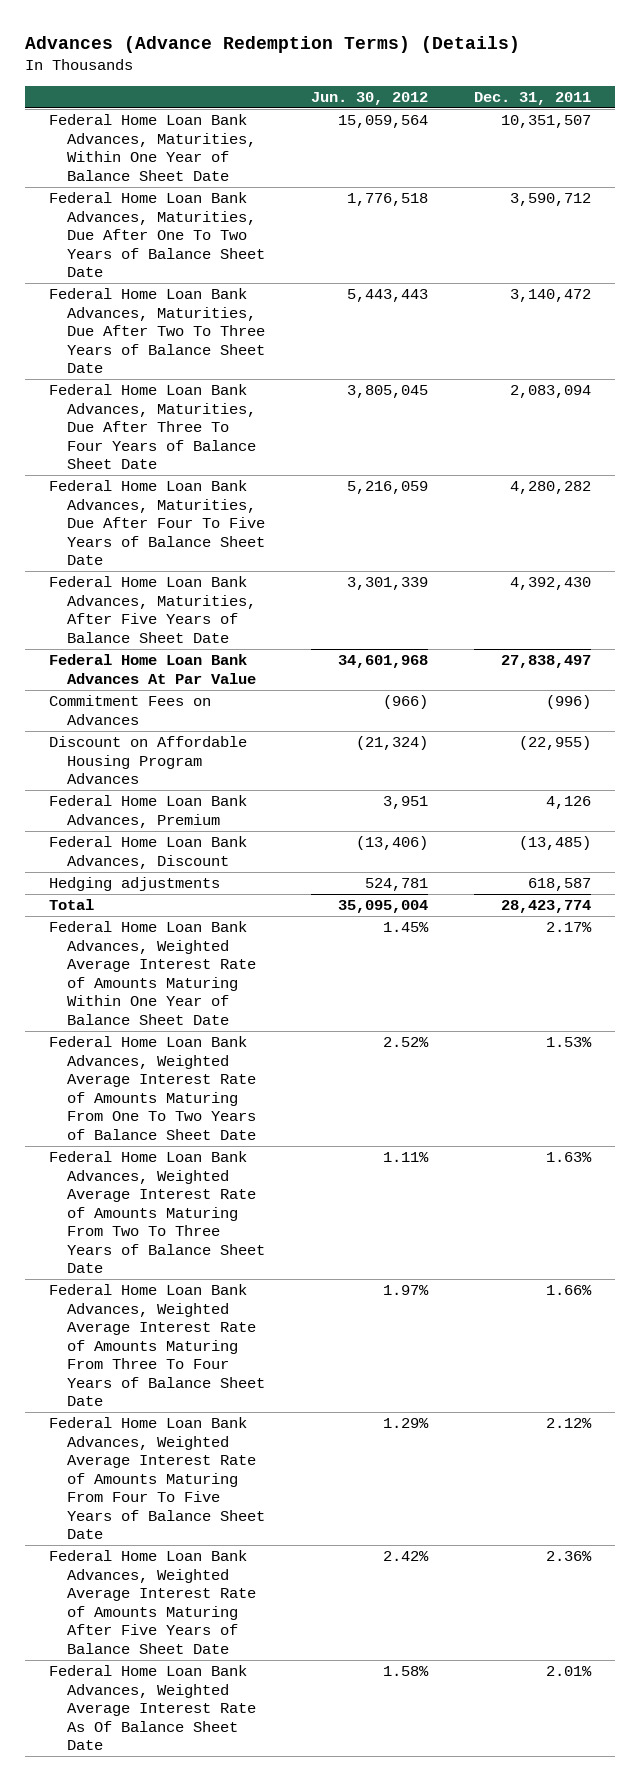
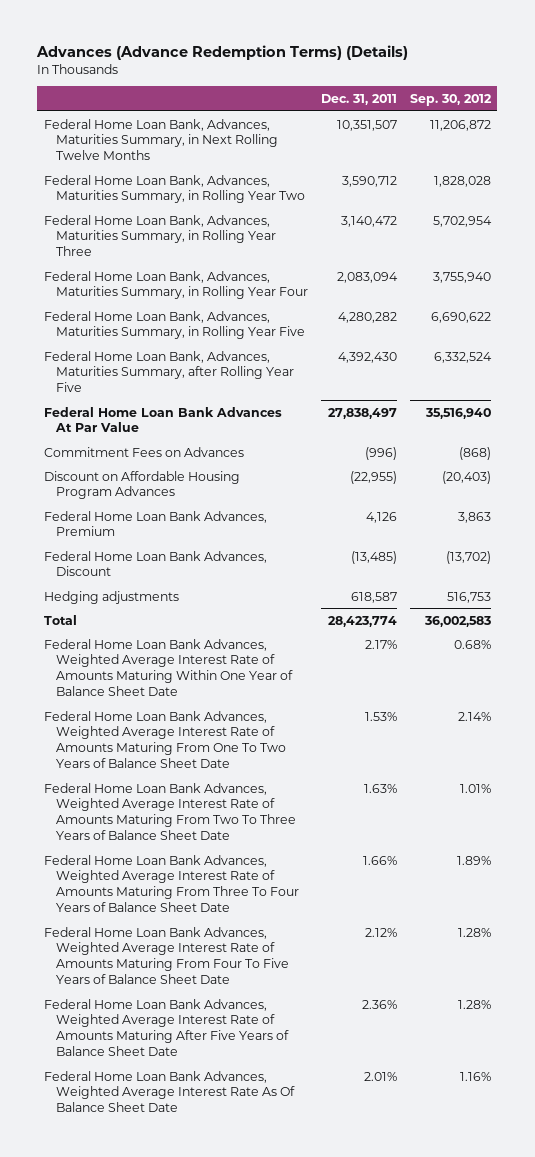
[311,91,429,105] Jun. 30, 2012 -> none
none -> [409,93,492,106] Sep. 30, 2012
[48,114,257,181] Federal Home Loan Bank Advances, Maturities, Within One Year of Balance Sheet Date -> [43,118,278,161] Federal Home Loan Bank, Advances, Maturities Summary, in Next Rolling Twelve Months
[48,192,266,278] Federal Home Loan Bank Advances, Maturities, Due After One To Two Years of Balance Sheet Date -> [43,174,305,204] Federal Home Loan Bank, Advances, Maturities Summary, in Rolling Year Two
[48,288,266,374] Federal Home Loan Bank Advances, Maturities, Due After Two To Three Years of Balance Sheet Date -> [43,214,276,257] Federal Home Loan Bank, Advances, Maturities Summary, in Rolling Year Three
[48,384,257,470] Federal Home Loan Bank Advances, Maturities, Due After Three To Four Years of Balance Sheet Date -> [43,270,308,300] Federal Home Loan Bank, Advances, Maturities Summary, in Rolling Year Four
[48,480,266,566] Federal Home Loan Bank Advances, Maturities, Due After Four To Five Years of Balance Sheet Date -> [43,310,305,340] Federal Home Loan Bank, Advances, Maturities Summary, in Rolling Year Five
[48,576,257,643] Federal Home Loan Bank Advances, Maturities, After Five Years of Balance Sheet Date -> [43,350,294,393] Federal Home Loan Bank, Advances, Maturities Summary, after Rolling Year Five

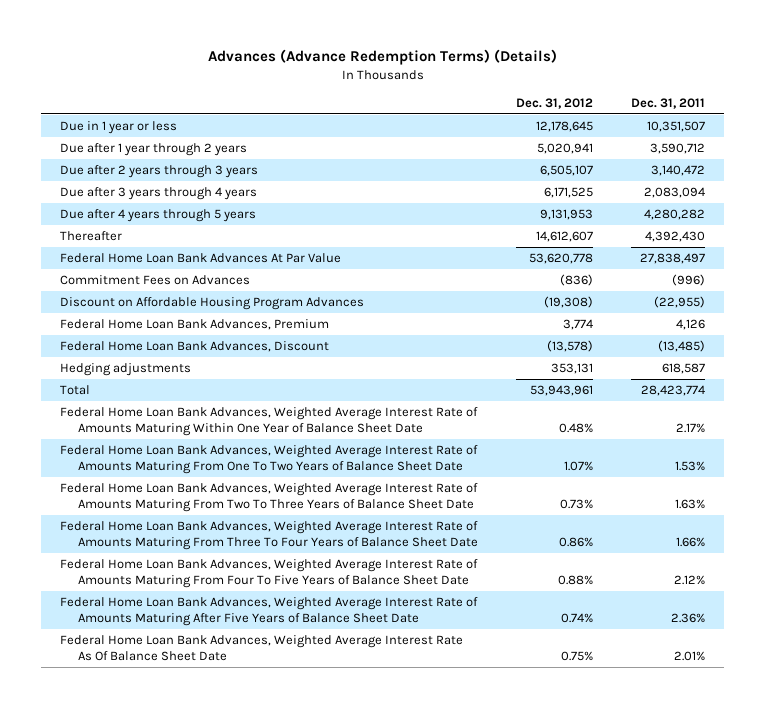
[409,93,492,106] Sep. 30, 2012 -> none
none -> [516,97,594,109] Dec. 31, 2012
[43,118,278,161] Federal Home Loan Bank, Advances, Maturities Summary, in Next Rolling Twelve Months -> [59,121,177,135] Due in 1 year or less
[43,174,305,204] Federal Home Loan Bank, Advances, Maturities Summary, in Rolling Year Two -> [59,143,247,157] Due after 1 year through 2 years
[43,214,276,257] Federal Home Loan Bank, Advances, Maturities Summary, in Rolling Year Three -> [59,165,258,179] Due after 2 years through 3 years
[43,270,308,300] Federal Home Loan Bank, Advances, Maturities Summary, in Rolling Year Four -> [59,187,257,201] Due after 3 years through 4 years
[43,310,305,340] Federal Home Loan Bank, Advances, Maturities Summary, in Rolling Year Five -> [59,209,256,223] Due after 4 years through 5 years
[43,350,294,393] Federal Home Loan Bank, Advances, Maturities Summary, after Rolling Year Five -> [59,231,122,242] Thereafter

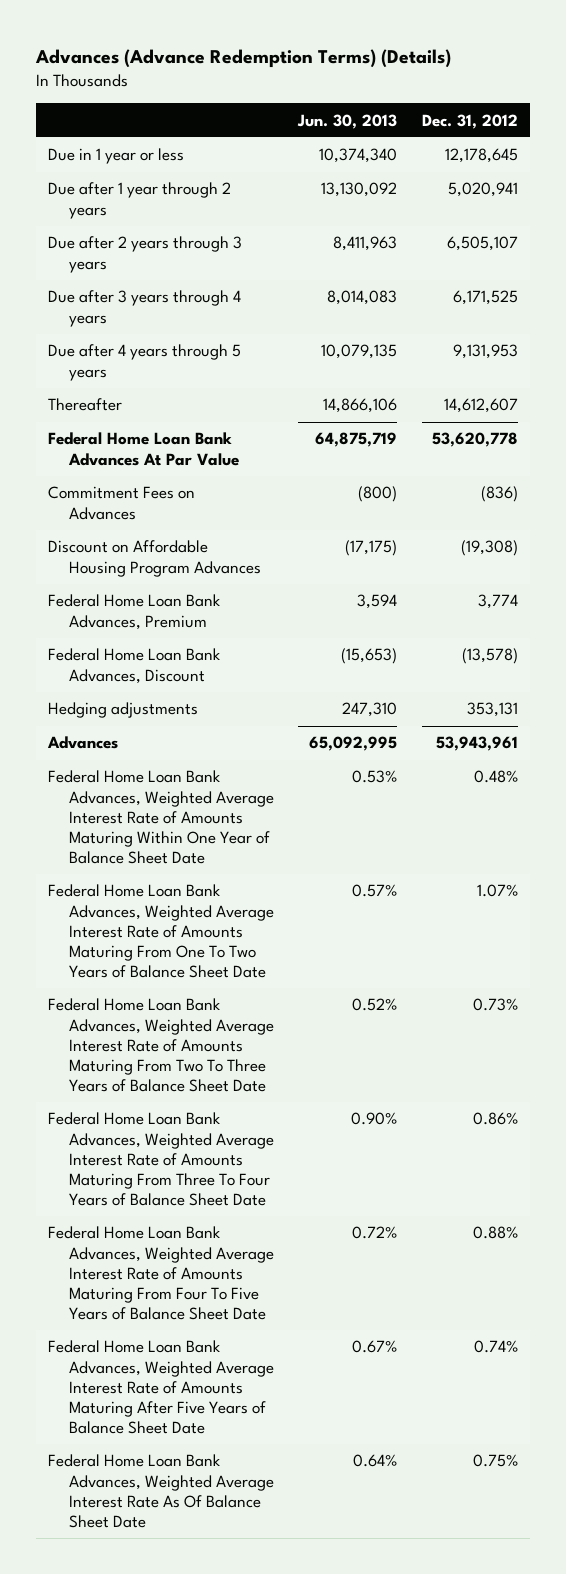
[631,97,706,109] Dec. 31, 2011 -> none
none -> [297,113,398,129] Jun. 30, 2013
[59,385,90,396] Total -> [47,736,119,750] Advances

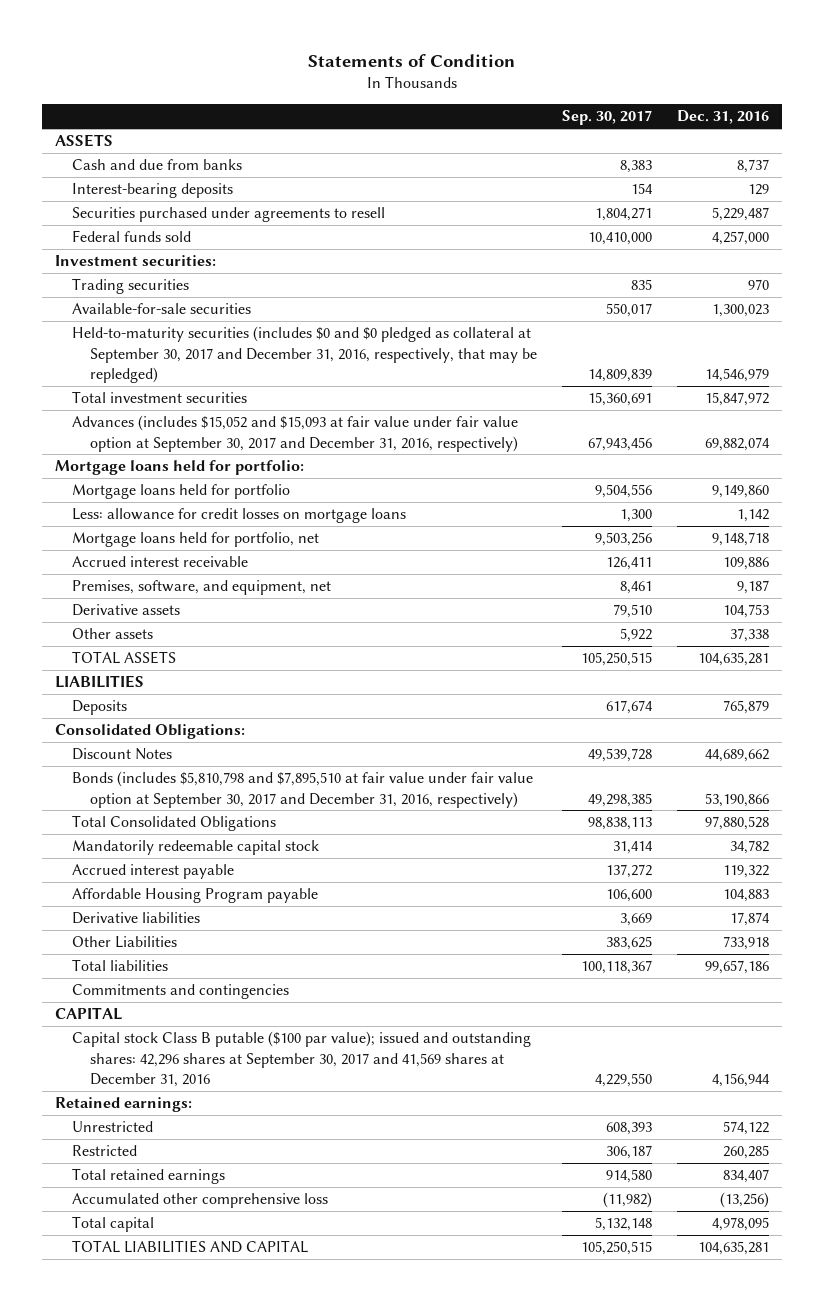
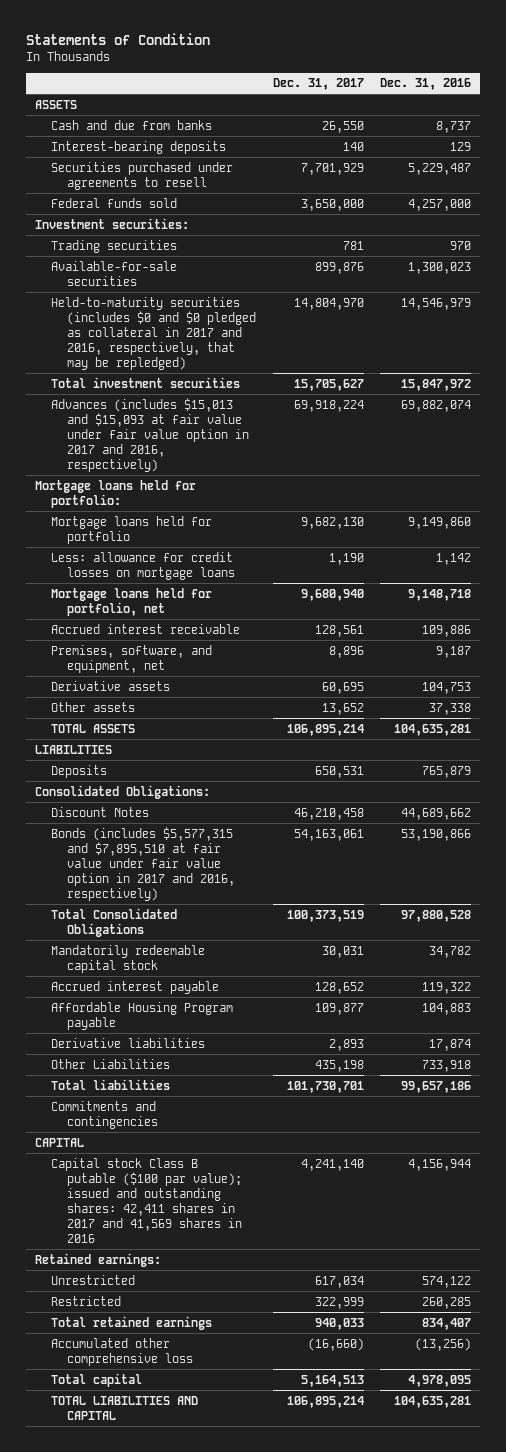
[561,110,652,126] Sep. 30, 2017 -> none
none -> [272,78,364,91] Dec. 31, 2017
[72,326,537,383] Held-to-maturity securities (includes $0 and $0 pledged as collateral at September 30, 2017 and December 31, 2016, respectively, that may be repledged) -> [50,296,256,370] Held-to-maturity securities (includes $0 and $0 pledged as collateral in 2017 and 2016, respectively, that may be repledged)
[72,415,519,452] Advances (includes $15,052 and $15,093 at fair value under fair value option at September 30, 2017 and December 31, 2016, respectively) -> [50,397,249,472] Advances (includes $15,013 and $15,093 at fair value under fair value option in 2017 and 2016, respectively)
[72,771,534,808] Bonds (includes $5,810,798 and $7,895,510 at fair value under fair value option at September 30, 2017 and December 31, 2016, respectively) -> [50,826,235,901] Bonds (includes $5,577,315 and $7,895,510 at fair value under fair value option in 2017 and 2016, respectively)
[72,1031,532,1087] Capital stock Class B putable ($100 par value); issued and outstanding shares: 42,296 shares at September 30, 2017 and 41,569 shares at December 31, 2016 -> [50,1157,242,1244] Capital stock Class B putable ($100 par value); issued and outstanding shares: 42,411 shares in 2017 and 41,569 shares in 2016

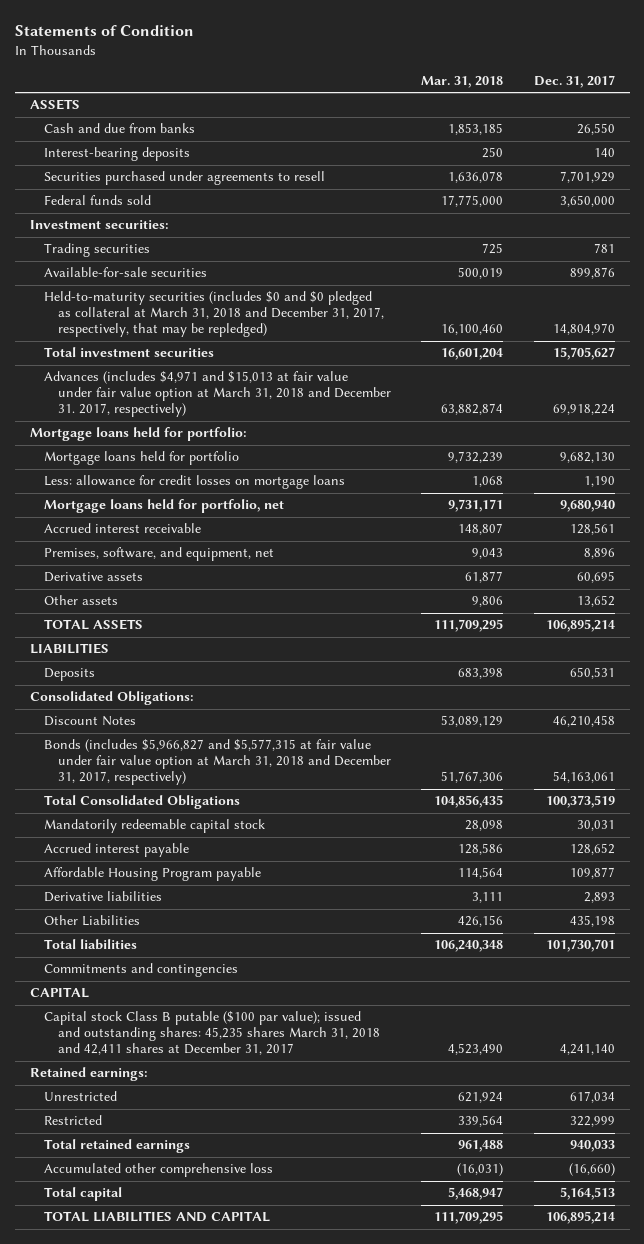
[380,78,472,91] Dec. 31, 2016 -> none
none -> [421,75,504,88] Mar. 31, 2018
[50,296,256,370] Held-to-maturity securities (includes $0 and $0 pledged as collateral in 2017 and 2016, respectively, that may be repledged) -> [43,291,384,338] Held-to-maturity securities (includes $0 and $0 pledged as collateral at March 31, 2018 and December 31, 2017, respectively, that may be repledged)
[50,397,249,472] Advances (includes $15,013 and $15,093 at fair value under fair value option in 2017 and 2016, respectively) -> [43,371,391,418] Advances (includes $4,971 and $15,013 at fair value under fair value option at March 31, 2018 and December 31. 2017, respectively)
[50,826,235,901] Bonds (includes $5,577,315 and $7,895,510 at fair value under fair value option in 2017 and 2016, respectively) -> [43,739,391,786] Bonds (includes $5,966,827 and $5,577,315 at fair value under fair value option at March 31, 2018 and December 31, 2017, respectively)
[50,1157,242,1244] Capital stock Class B putable ($100 par value); issued and outstanding shares: 42,411 shares in 2017 and 41,569 shares in 2016 -> [43,1011,380,1056] Capital stock Class B putable ($100 par value); issued and outstanding shares: 45,235 shares March 31, 2018 and 42,411 shares at December 31, 2017

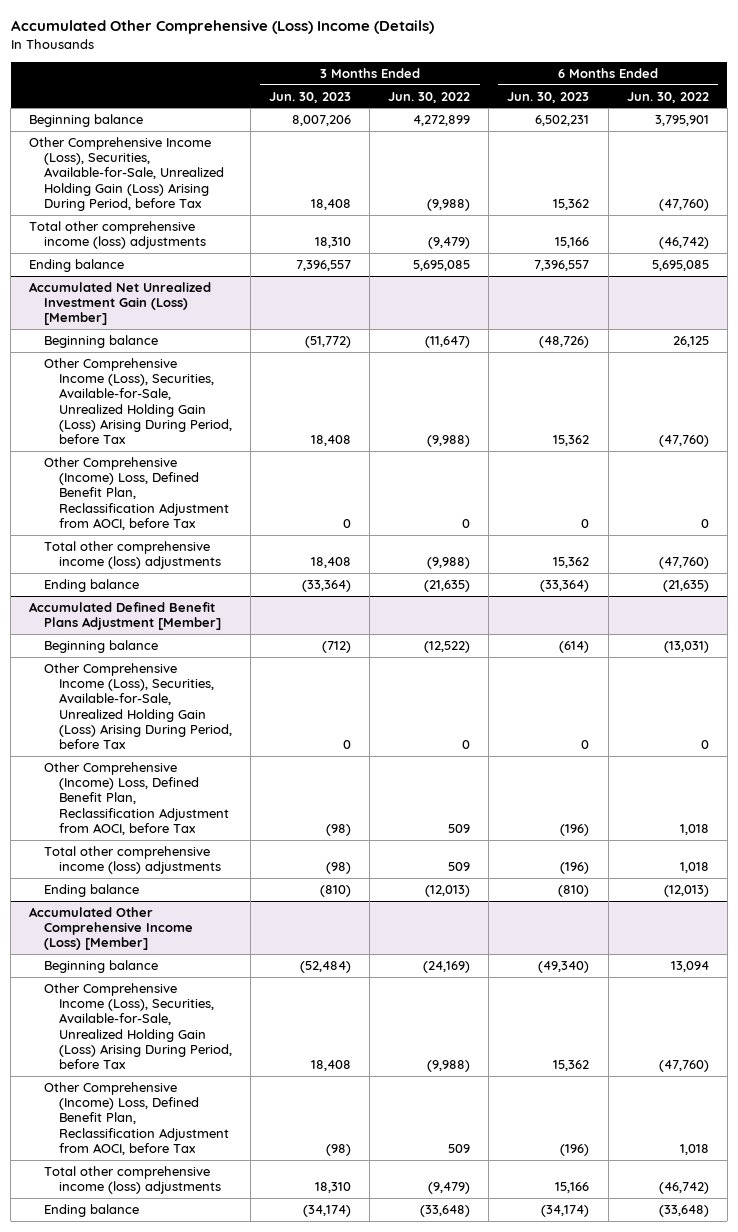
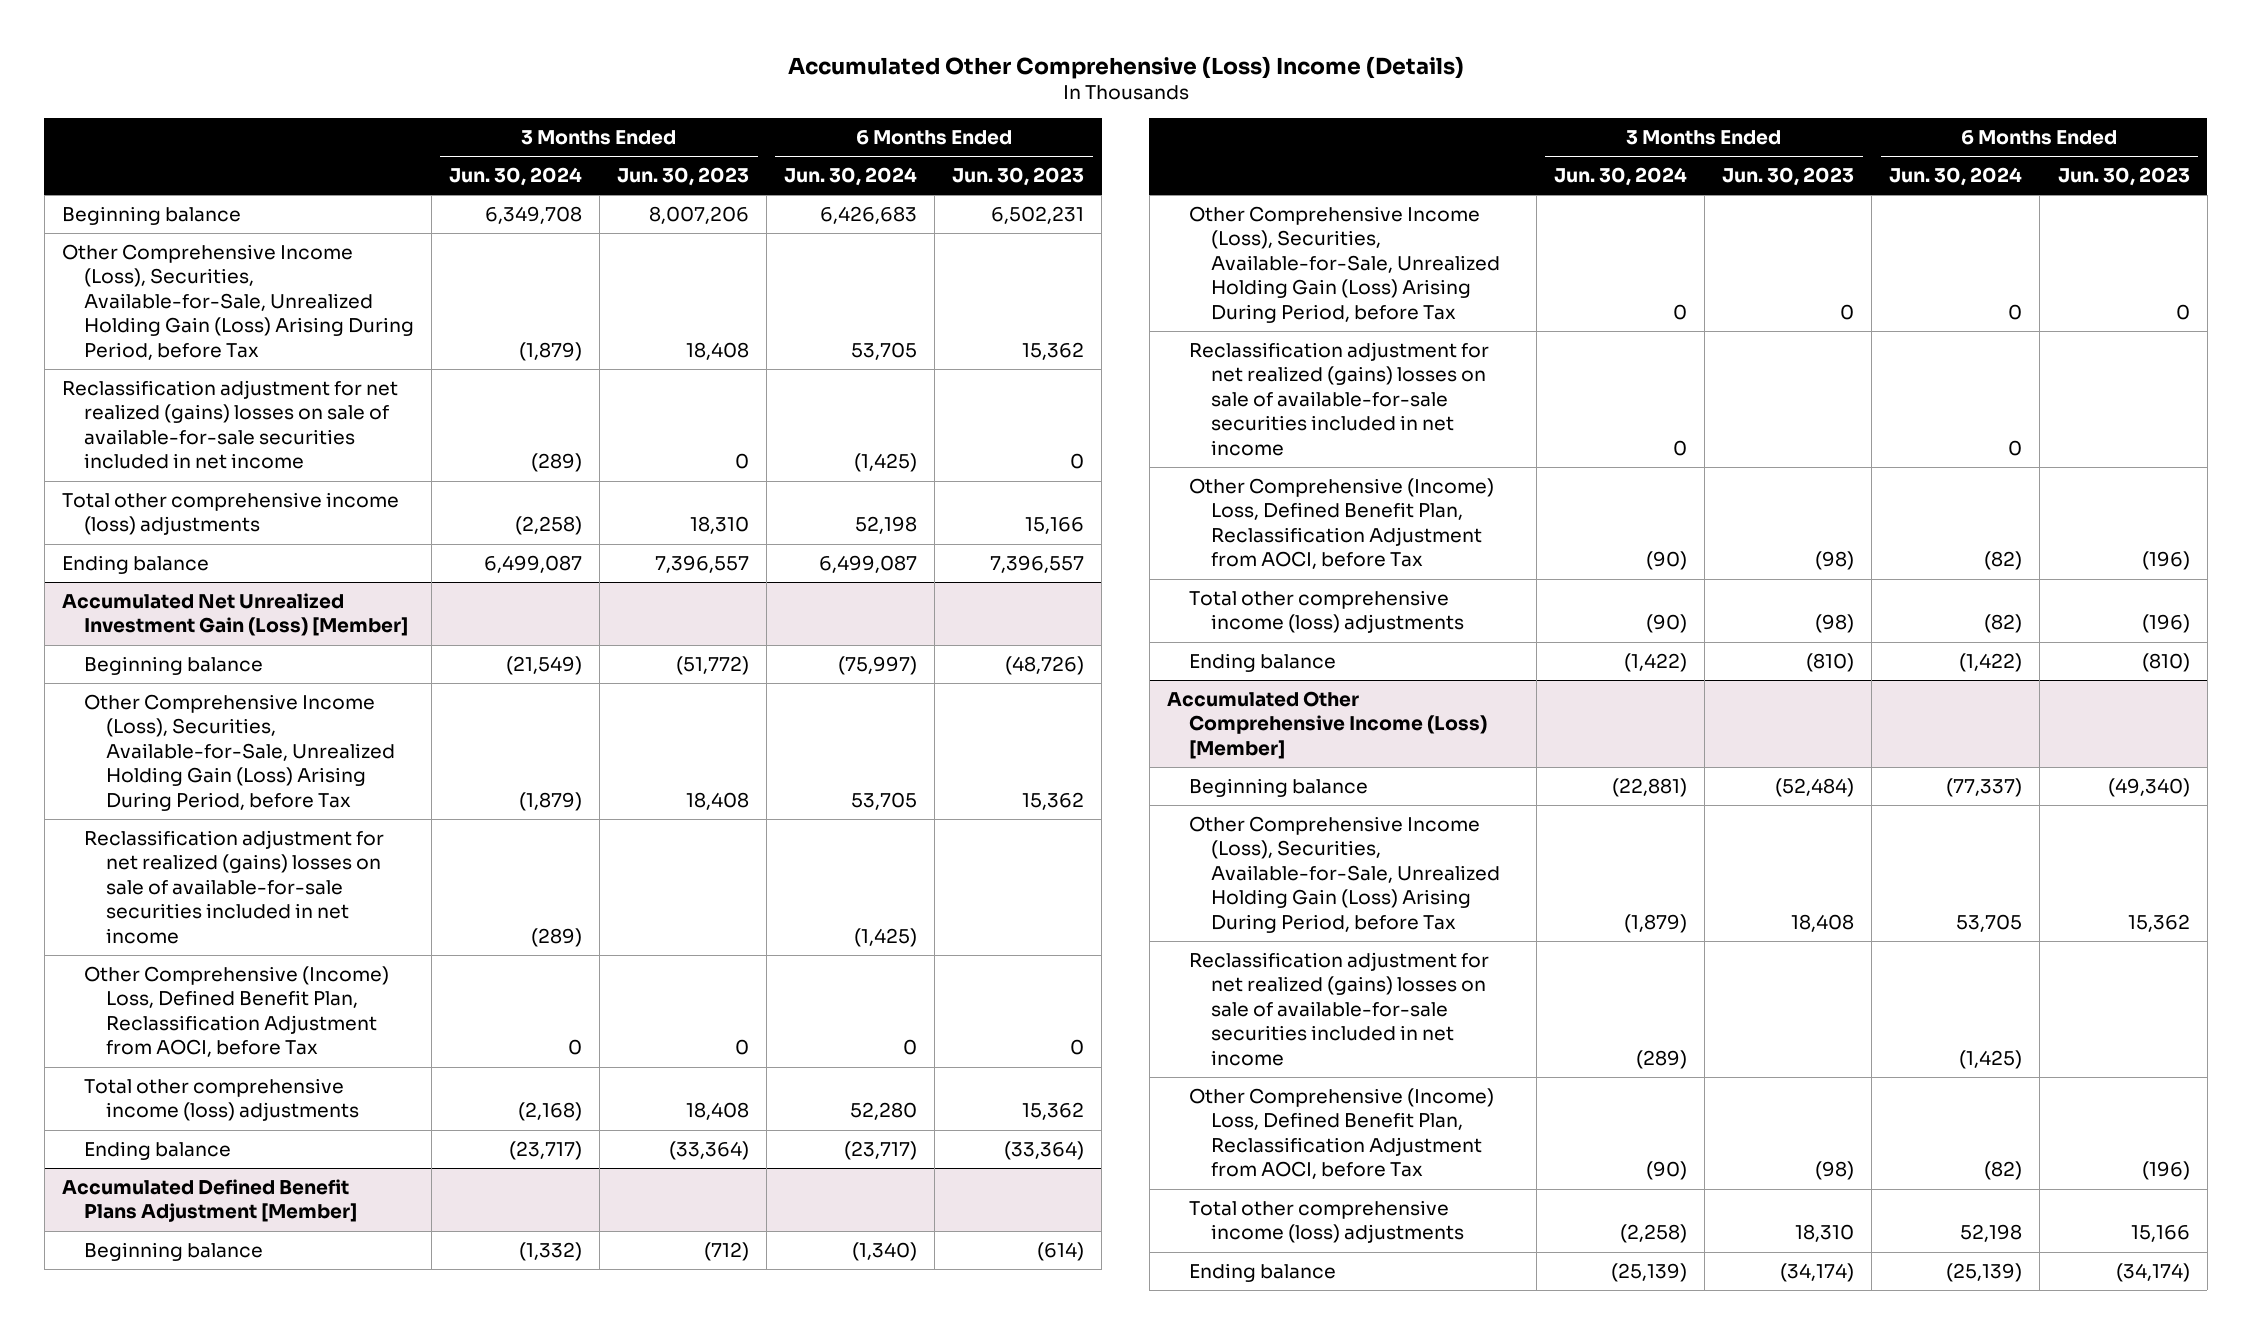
[388,91,471,103] Jun. 30, 2022 -> none
[626,91,709,103] Jun. 30, 2022 -> none
none -> [448,167,582,187] Jun. 30, 2024
none -> [784,167,918,187] Jun. 30, 2024
none -> [61,380,398,470] Reclassification adjustment for net realized (gains) losses on sale of available-for-sale securities included in net income
none -> [83,830,384,944] Reclassification adjustment for net realized (gains) losses on sale of available-for-sale securities included in net income
none -> [1189,342,1490,456] Reclassification adjustment for net realized (gains) losses on sale of available-for-sale securities included in net income
none -> [1189,952,1490,1066] Reclassification adjustment for net realized (gains) losses on sale of available-for-sale securities included in net income

